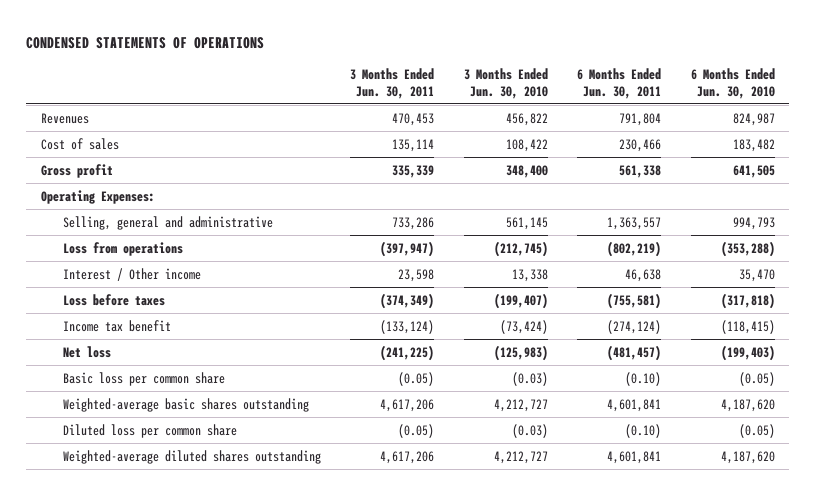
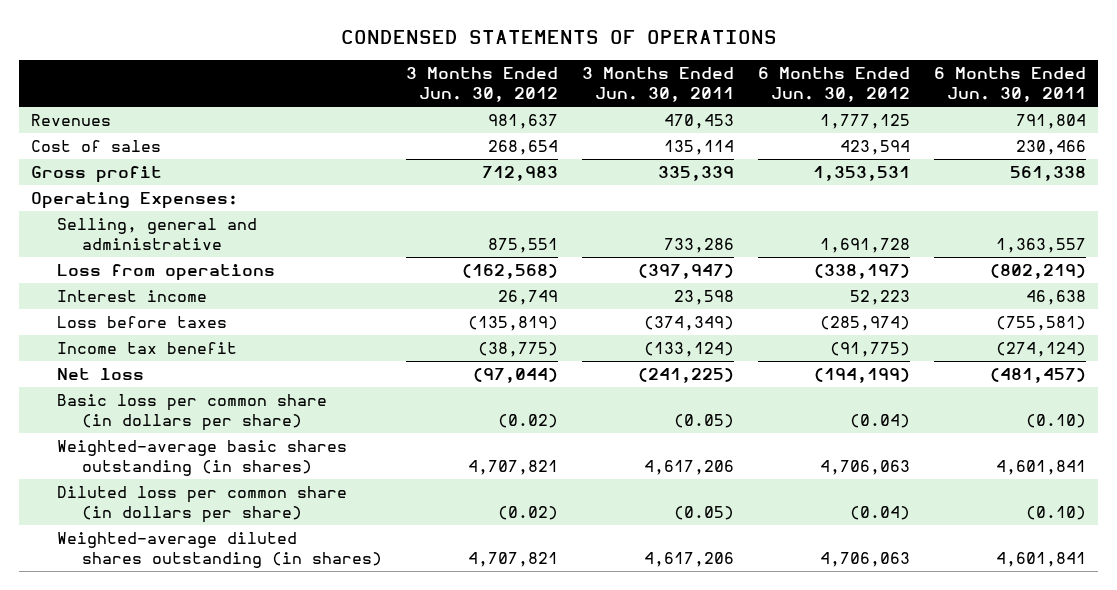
[463,68,548,99] 3 Months Ended Jun. 30, 2010 -> none
[690,68,775,99] 6 Months Ended Jun. 30, 2010 -> none
none -> [406,67,559,103] 3 Months Ended Jun. 30, 2012
none -> [758,67,911,103] 6 Months Ended Jun. 30, 2012
[62,268,201,282] Interest / Other income -> [56,290,207,303] Interest income
[62,372,225,387] Basic loss per common share -> [56,394,327,431] Basic loss per common share (in dollars per share)
[62,398,309,413] Weighted-average basic shares outstanding -> [56,440,347,476] Weighted-average basic shares outstanding (in shares)
[62,424,237,439] Diluted loss per common share -> [56,486,347,523] Diluted loss per common share (in dollars per share)
[62,450,321,465] Weighted-average diluted shares outstanding -> [56,532,382,568] Weighted-average diluted shares outstanding (in shares)

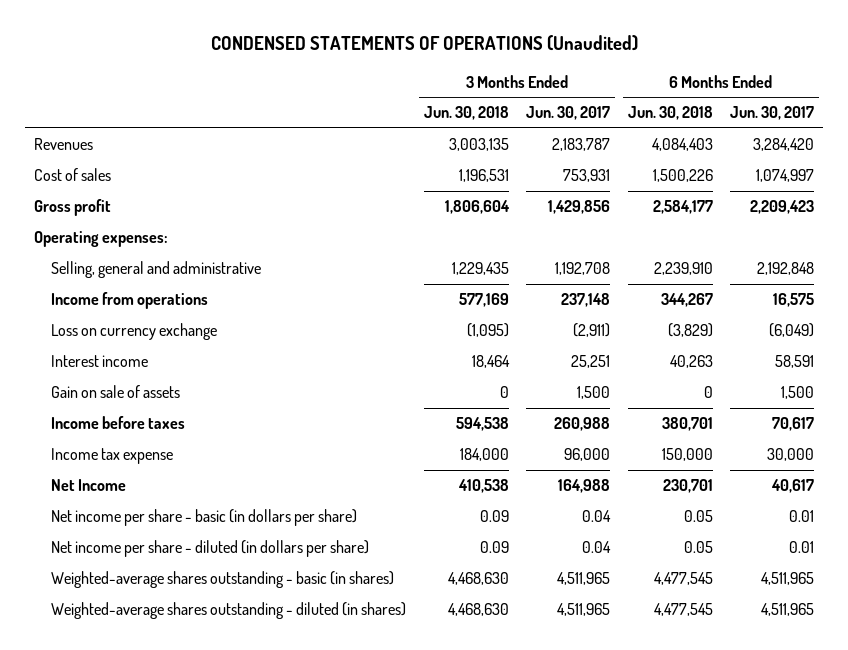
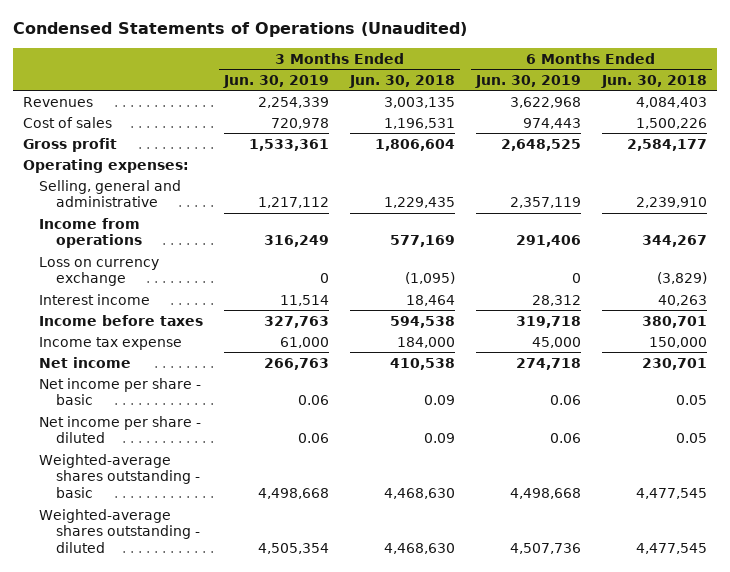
[210,35,638,52] CONDENSED STATEMENTS OF OPERATIONS (Unaudited) -> [12,22,467,38] Condensed Statements of Operations (Unaudited)
[526,106,611,121] Jun. 30, 2017 -> none
[730,106,815,121] Jun. 30, 2017 -> none
none -> [223,74,330,88] Jun. 30, 2019
none -> [474,74,581,88] Jun. 30, 2019
[51,385,181,399] Gain on sale of assets -> none
[51,479,127,492] Net Income -> [39,356,132,368] Net income
[51,509,358,527] Net income per share - basic (in dollars per share) -> [39,377,202,406] Net income per share - basic
[51,540,370,558] Net income per share - diluted (in dollars per share) -> [39,415,202,444] Net income per share - diluted
[51,571,395,589] Weighted-average shares outstanding - basic (in shares) -> [39,453,200,499] Weighted-average shares outstanding - basic
[51,602,407,620] Weighted-average shares outstanding - diluted (in shares) -> [39,508,200,554] Weighted-average shares outstanding - diluted

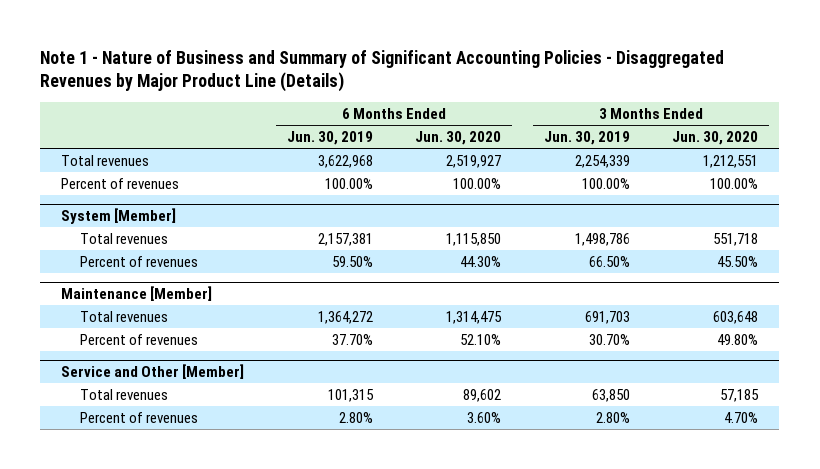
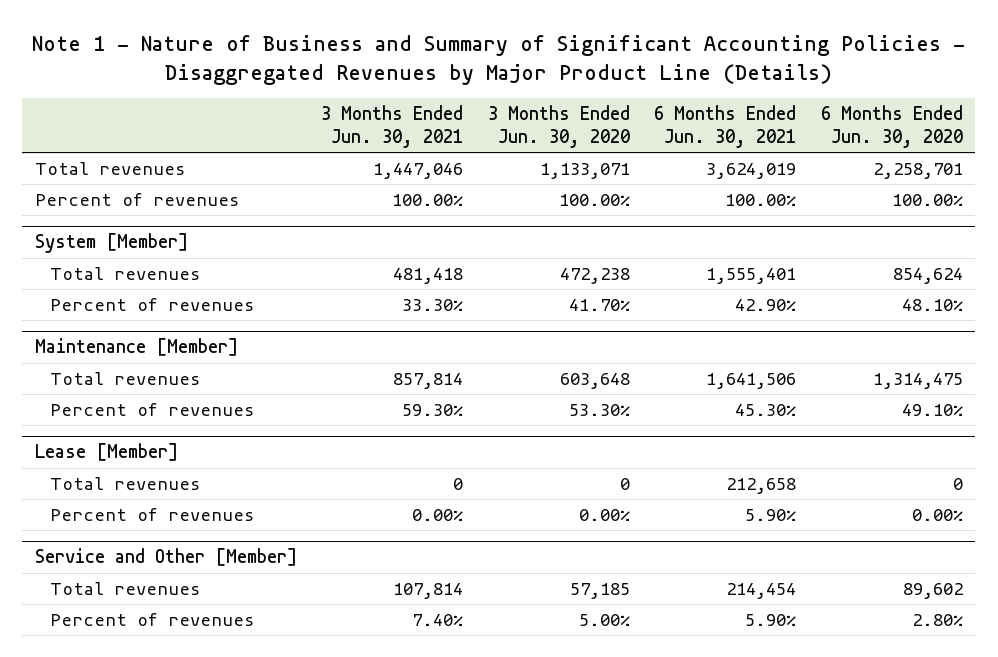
[286,131,373,146] Jun. 30, 2019 -> none
[543,131,630,146] Jun. 30, 2019 -> none
none -> [321,104,464,148] 3 Months Ended Jun. 30, 2021
none -> [654,104,797,148] 6 Months Ended Jun. 30, 2021
[446,154,502,168] 2,519,927 -> [872,162,963,179] 2,258,701
[703,154,759,168] 1,212,551 -> [539,162,630,179] 1,133,071
[446,232,502,246] 1,115,850 -> [892,267,963,284] 854,624
[713,232,759,246] 551,718 -> [559,267,630,284] 472,238
[460,255,502,267] 44.30% -> [901,298,963,311] 48.10%
[717,255,759,267] 45.50% -> [568,298,630,311] 41.70%
[460,333,502,345] 52.10% -> [901,403,963,416] 49.10%
[717,333,759,345] 49.80% -> [568,403,630,416] 53.30%
none -> [34,443,178,462] Lease [Member]
none -> [49,476,200,490] Total revenues
none -> [49,507,254,521] Percent of revenues
[467,411,502,423] 3.60% -> [911,613,963,626] 2.80%
[724,411,759,423] 4.70% -> [578,613,630,626] 5.00%

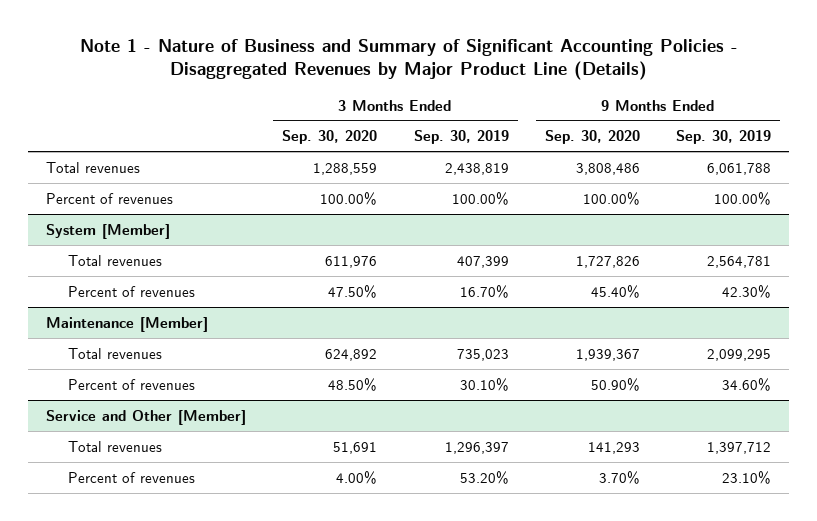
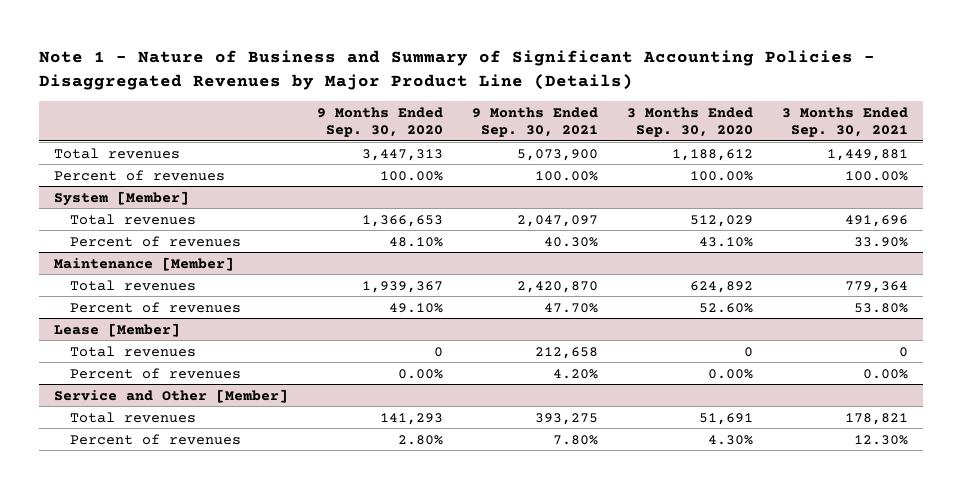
[413,130,509,145] Sep. 30, 2019 -> none
[675,130,771,145] Sep. 30, 2019 -> none
none -> [472,106,599,137] 9 Months Ended Sep. 30, 2021
none -> [782,106,909,137] 3 Months Ended Sep. 30, 2021
[313,162,378,175] 1,288,559 -> [672,148,754,161] 1,188,612
[575,162,640,175] 3,808,486 -> [361,148,443,161] 3,447,313
[325,255,378,268] 611,976 -> [690,214,754,227] 512,029
[575,255,640,268] 1,727,826 -> [361,214,443,227] 1,366,653
[328,284,378,298] 47.50% -> [699,236,754,247] 43.10%
[590,284,640,298] 45.40% -> [388,236,443,247] 48.10%
[328,377,378,391] 48.50% -> [699,302,754,313] 52.60%
[590,377,640,391] 50.90% -> [388,302,443,313] 49.10%
none -> [53,322,180,337] Lease [Member]
none -> [70,345,197,357] Total revenues
none -> [70,367,242,379] Percent of revenues
[336,470,378,484] 4.00% -> [708,434,754,445] 4.30%
[598,470,640,484] 3.70% -> [397,434,443,445] 2.80%

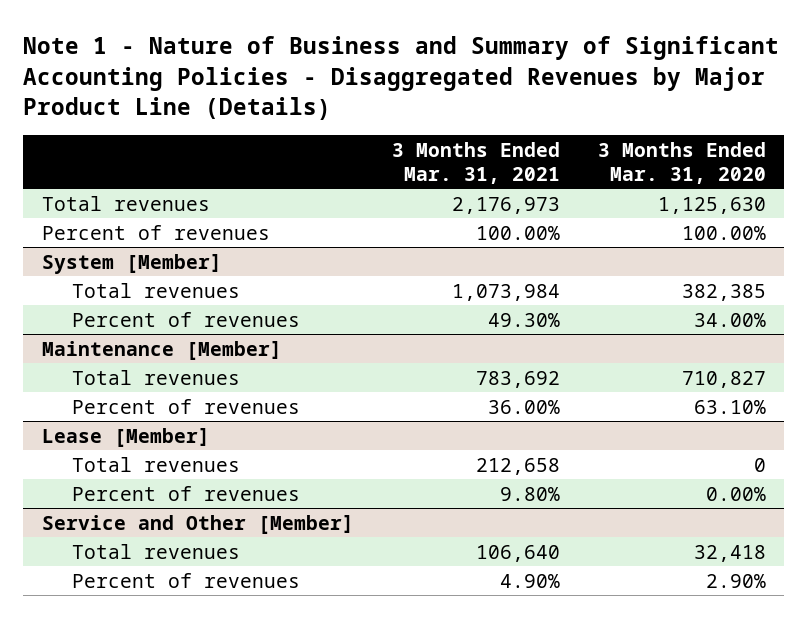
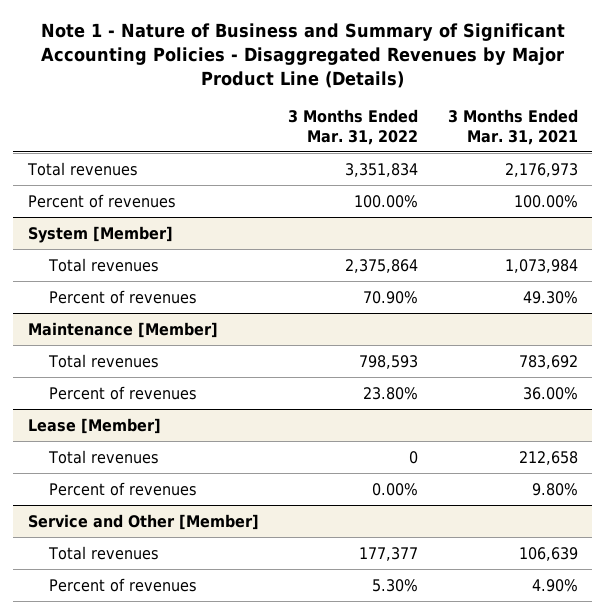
[597,141,766,184] 3 Months Ended Mar. 31, 2020 -> none
none -> [288,108,419,145] 3 Months Ended Mar. 31, 2022
[475,544,560,562] 106,640 -> [518,546,578,561] 106,639

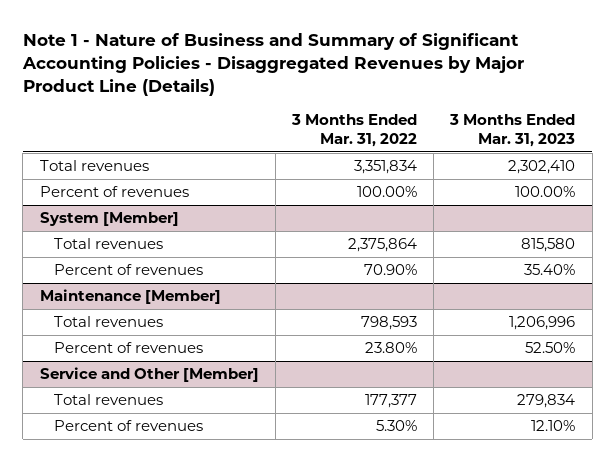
[447,108,578,145] 3 Months Ended Mar. 31, 2021 -> none
none -> [449,114,576,148] 3 Months Ended Mar. 31, 2023
[27,417,161,434] Lease [Member] -> none
[48,449,160,464] Total revenues -> none
[49,481,198,496] Percent of revenues -> none

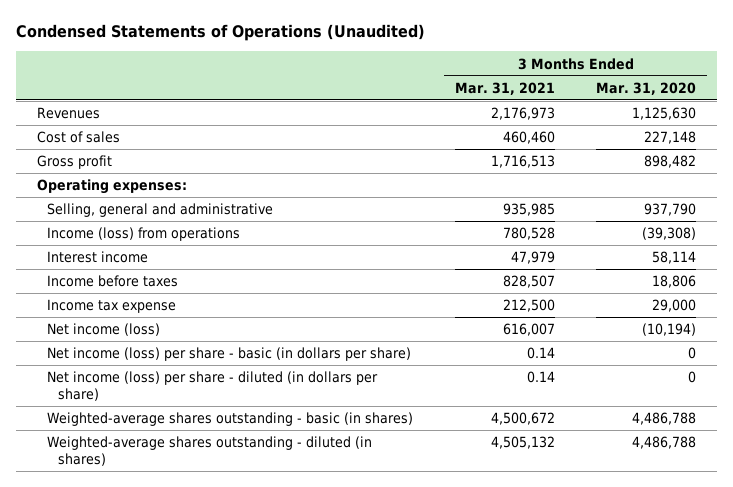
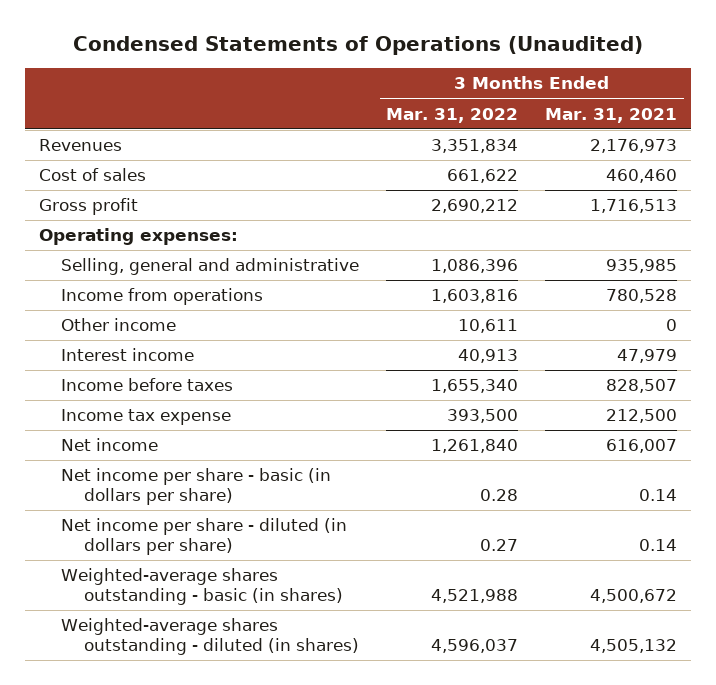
[596,81,697,95] Mar. 31, 2020 -> none
none -> [386,107,519,123] Mar. 31, 2022
[47,227,241,242] Income (loss) from operations -> [61,288,264,306] Income from operations
none -> [61,318,177,332] Other income
[47,323,161,337] Net income (loss) -> [61,438,159,452] Net income
[47,347,412,362] Net income (loss) per share - basic (in dollars per share) -> [61,468,332,505] Net income per share - basic (in dollars per share)
[47,371,379,401] Net income (loss) per share - diluted (in dollars per share) -> [61,518,348,555] Net income per share - diluted (in dollars per share)

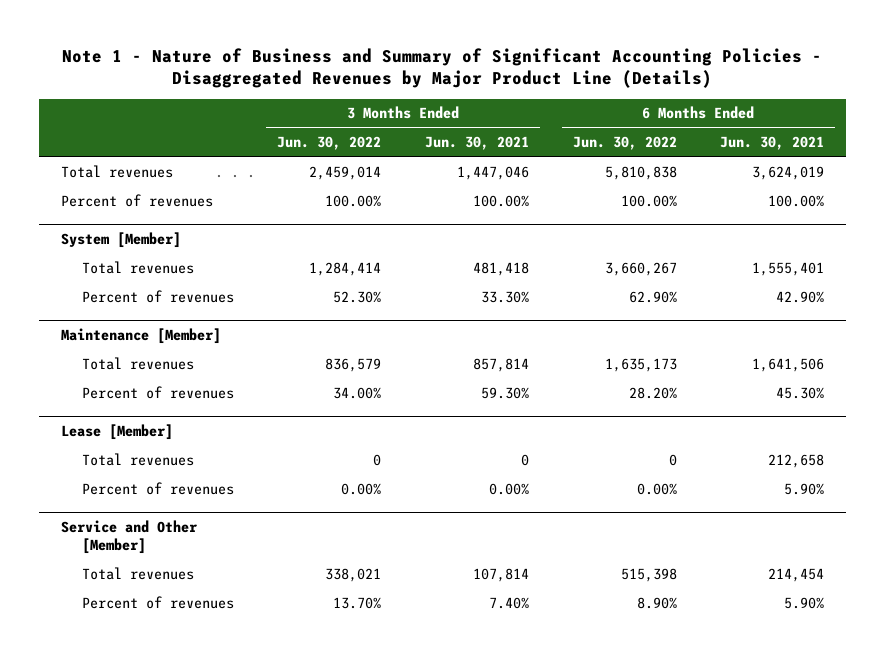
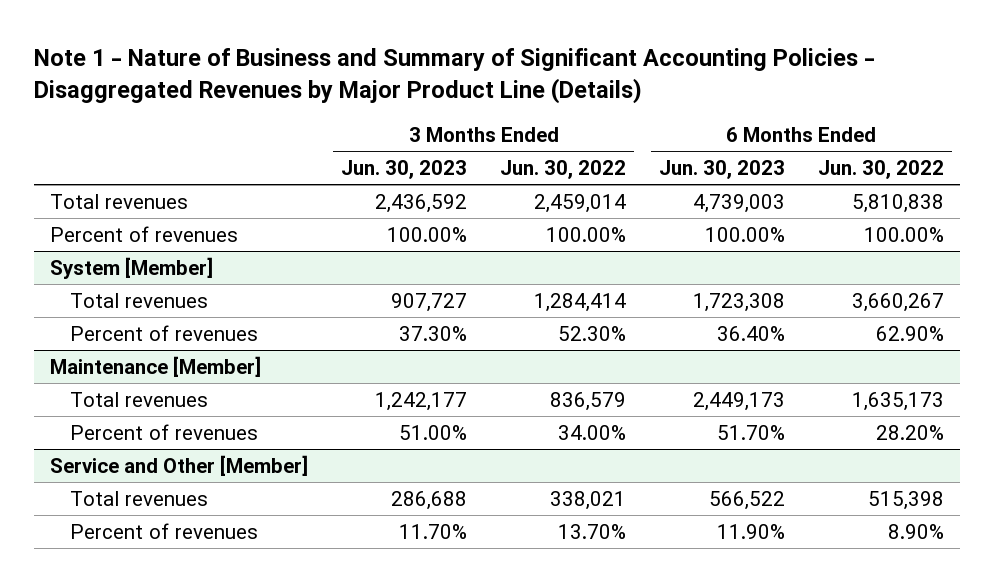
[424,136,529,151] Jun. 30, 2021 -> none
[720,136,825,151] Jun. 30, 2021 -> none
none -> [341,160,468,180] Jun. 30, 2023
none -> [658,160,785,180] Jun. 30, 2023
[60,423,173,440] Lease [Member] -> none
[81,452,194,466] Total revenues -> none
[81,481,234,495] Percent of revenues -> none

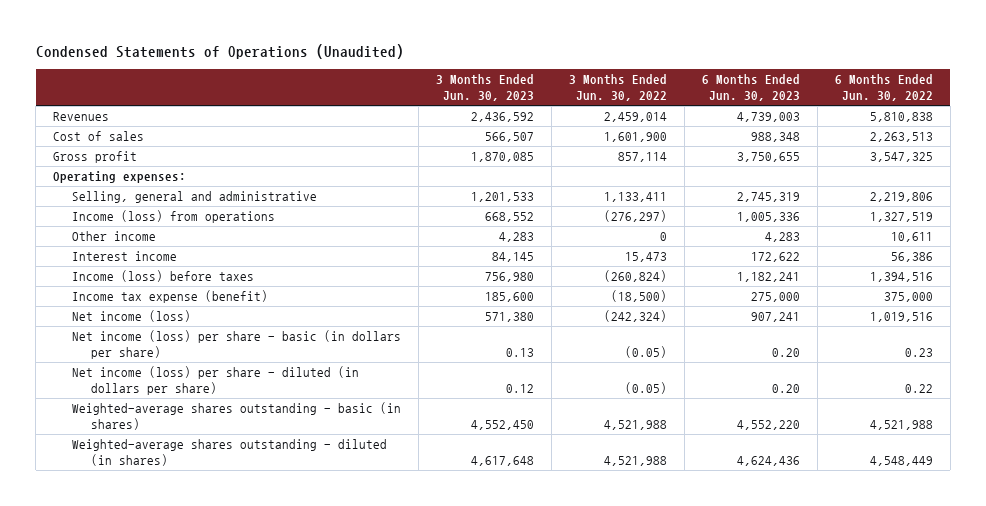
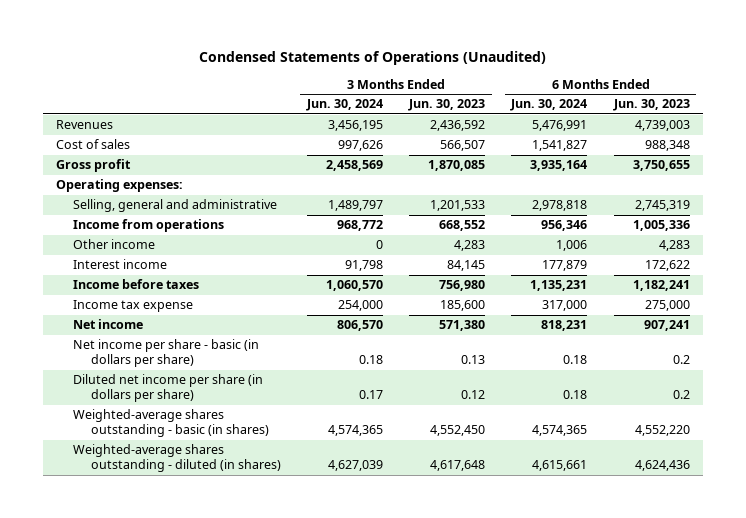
[569,74,668,102] 3 Months Ended Jun. 30, 2022 -> none
[834,74,933,102] 6 Months Ended Jun. 30, 2022 -> none
none -> [305,99,383,112] Jun. 30, 2024
none -> [510,99,588,112] Jun. 30, 2024
[72,210,276,224] Income (loss) from operations -> [73,219,225,233] Income from operations
[72,270,255,283] Income (loss) before taxes -> [73,279,200,290] Income before taxes
[72,290,269,304] Income tax expense (benefit) -> [73,300,194,313] Income tax expense
[72,310,192,323] Net income (loss) -> [73,319,144,330] Net income
[72,330,402,360] Net income (loss) per share - basic (in dollars per share) -> [73,339,260,368] Net income per share - basic (in dollars per share)
[771,348,800,358] 0.20 -> [672,355,690,365] 0.2
[72,366,360,396] Net income (loss) per share - diluted (in dollars per share) -> [73,374,264,403] Diluted net income per share (in dollars per share)
[771,384,800,394] 0.20 -> [672,390,690,400] 0.2

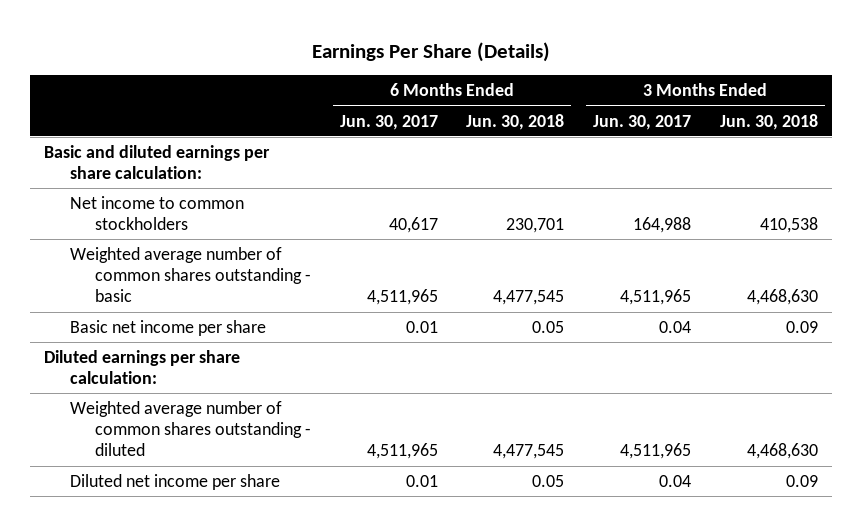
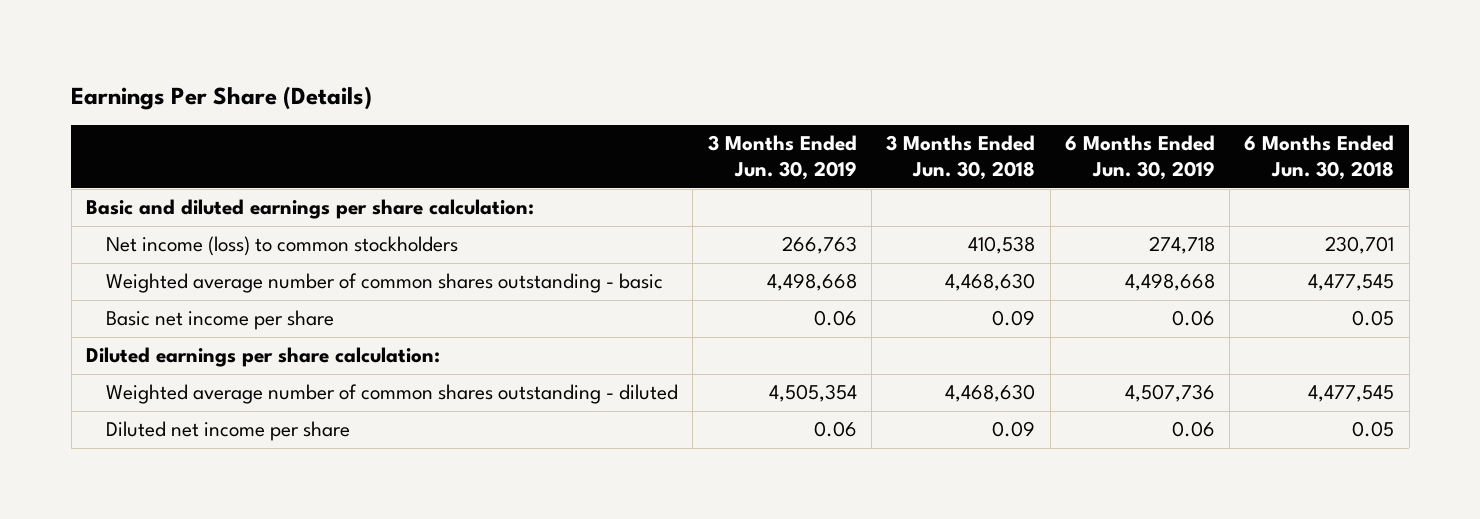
[339,114,438,130] Jun. 30, 2017 -> none
[592,114,691,130] Jun. 30, 2017 -> none
none -> [707,135,857,181] 3 Months Ended Jun. 30, 2019
none -> [1064,135,1215,181] 6 Months Ended Jun. 30, 2019
[69,195,244,231] Net income to common stockholders -> [106,236,459,257] Net income (loss) to common stockholders

